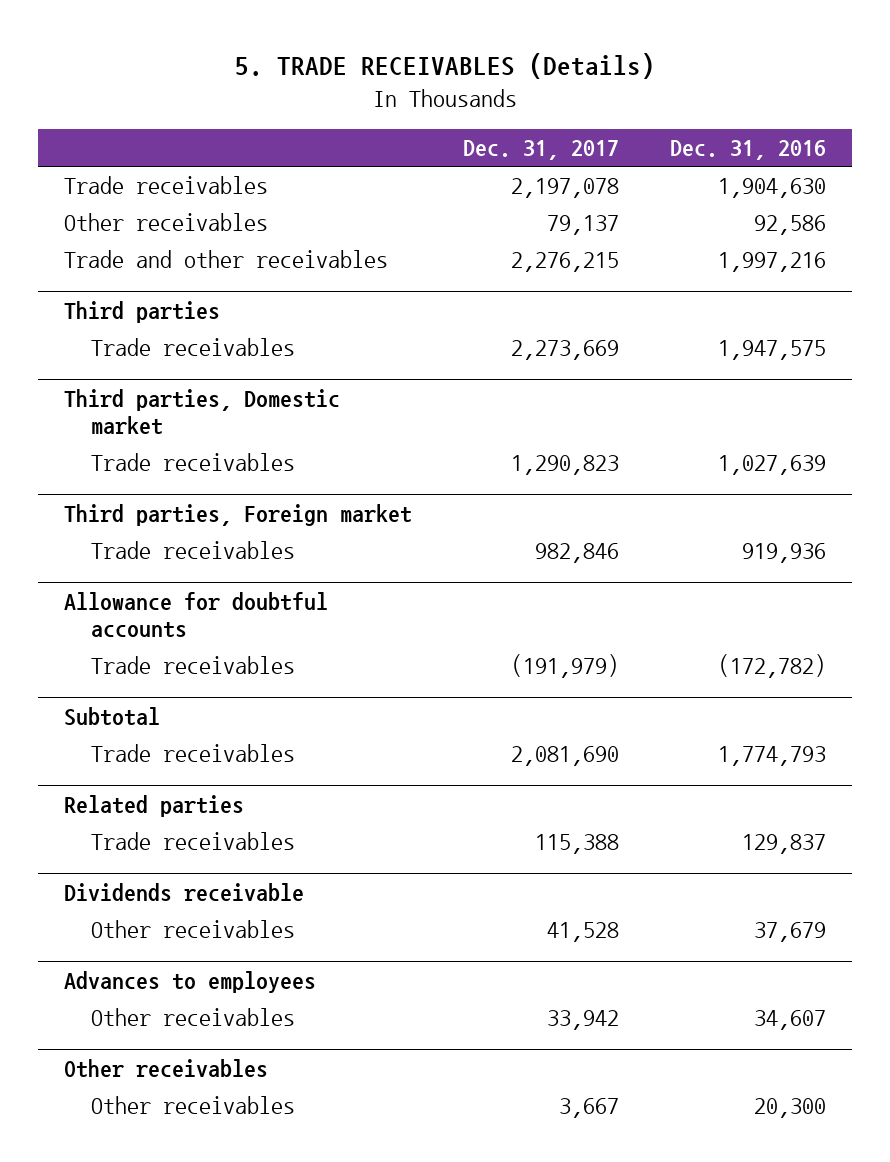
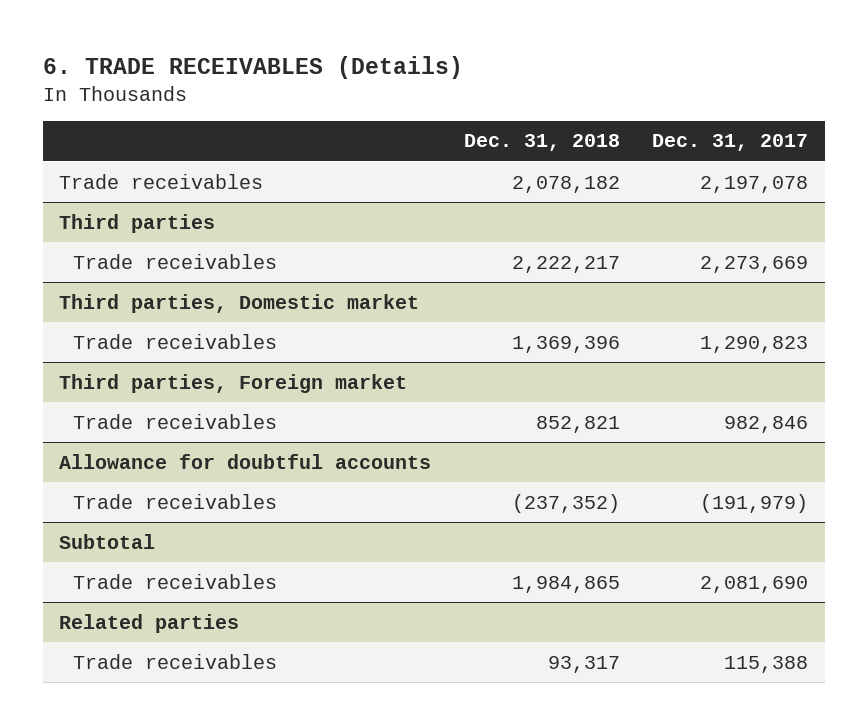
[235,53,656,80] 5. TRADE RECEIVABLES (Details) -> [42,55,463,79] 6. TRADE RECEIVABLES (Details)
[670,140,827,161] Dec. 31, 2016 -> none
none -> [463,134,620,152] Dec. 31, 2018
[63,212,268,231] Other receivables -> none
[63,249,388,268] Trade and other receivables -> none
[63,882,304,902] Dividends receivable -> none
[90,919,295,938] Other receivables -> none
[63,970,316,993] Advances to employees -> none
[90,1007,295,1026] Other receivables -> none
[63,1058,268,1078] Other receivables -> none
[90,1095,295,1114] Other receivables -> none

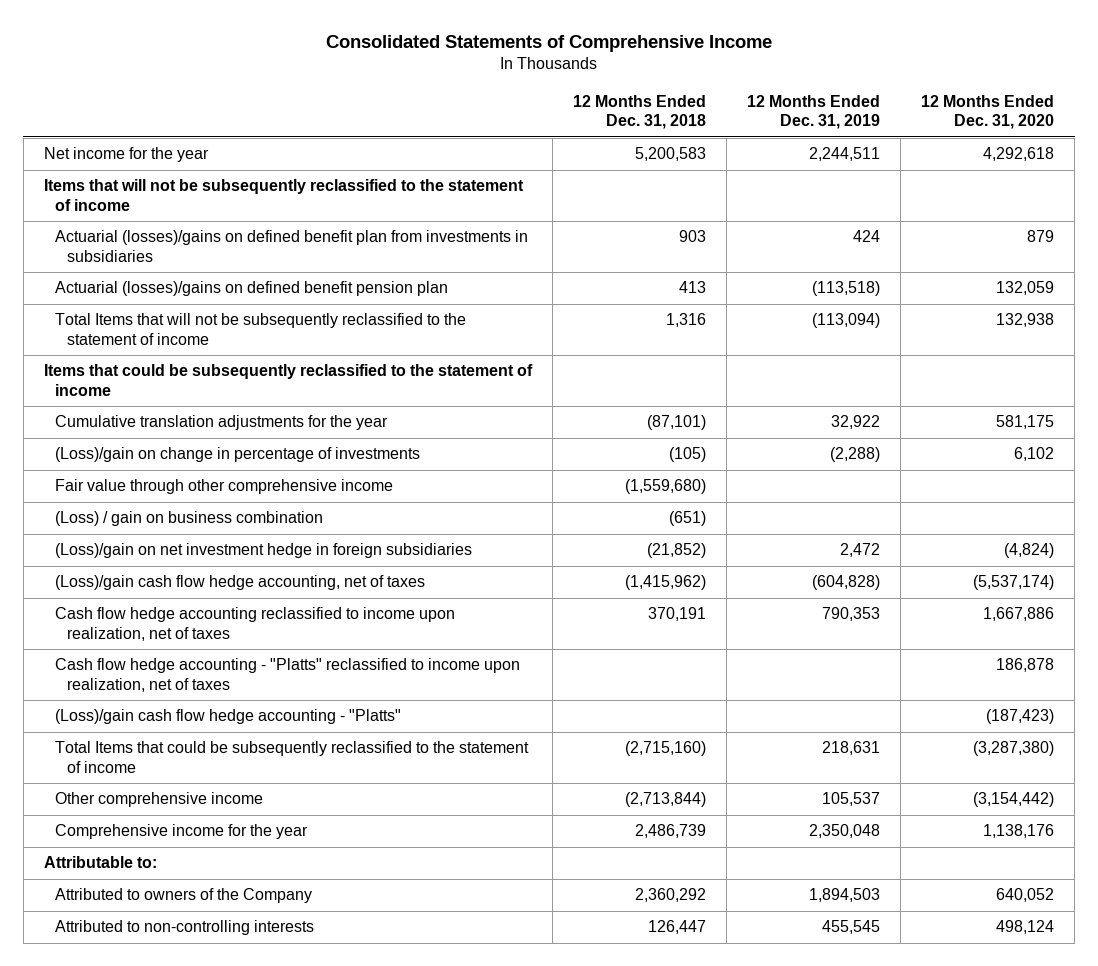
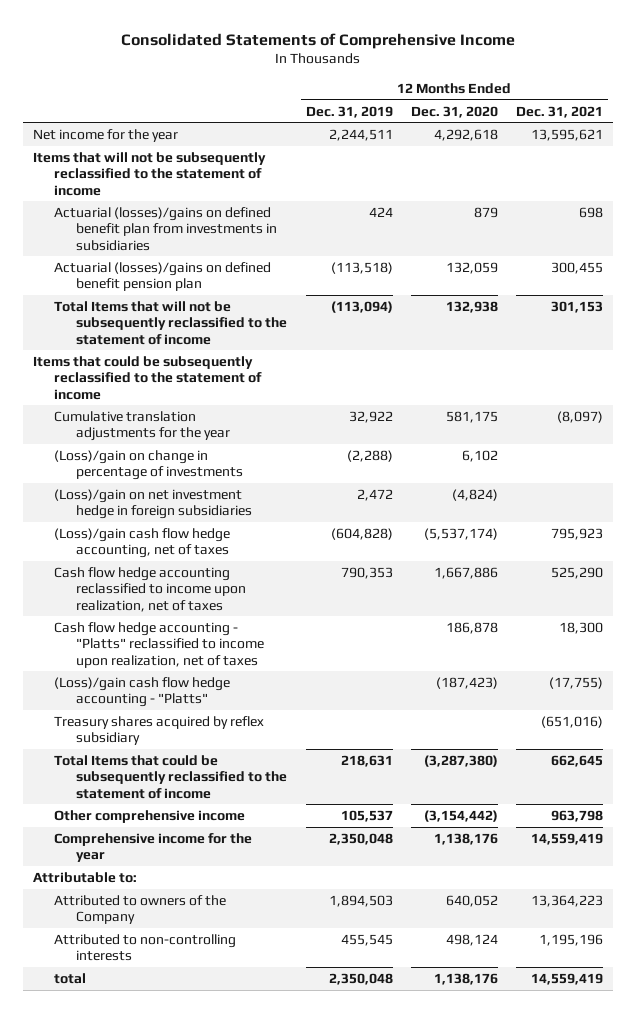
[572,94,706,130] 12 Months Ended Dec. 31, 2018 -> none
none -> [516,105,604,118] Dec. 31, 2021
[55,479,394,495] Fair value through other comprehensive income -> none
[55,511,324,527] (Loss) / gain on business combination -> none
none -> [54,715,265,746] Treasury shares acquired by reflex subsidiary
none -> [54,972,87,984] total

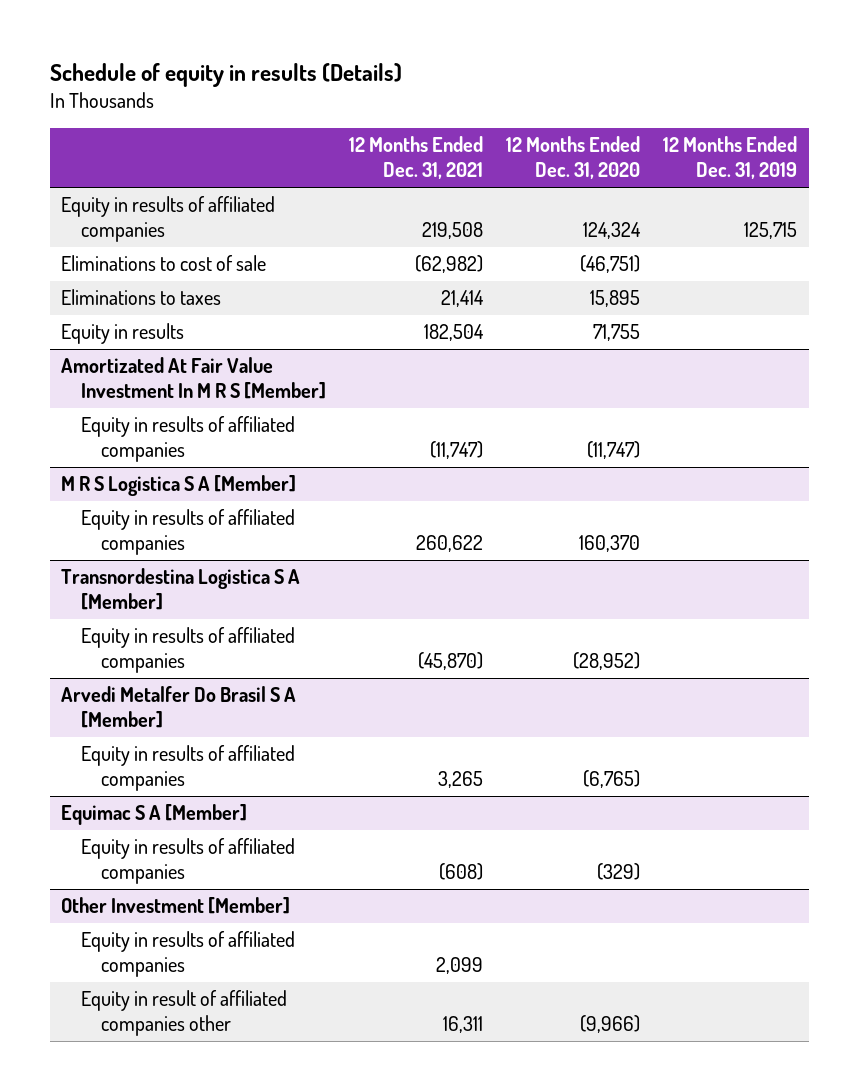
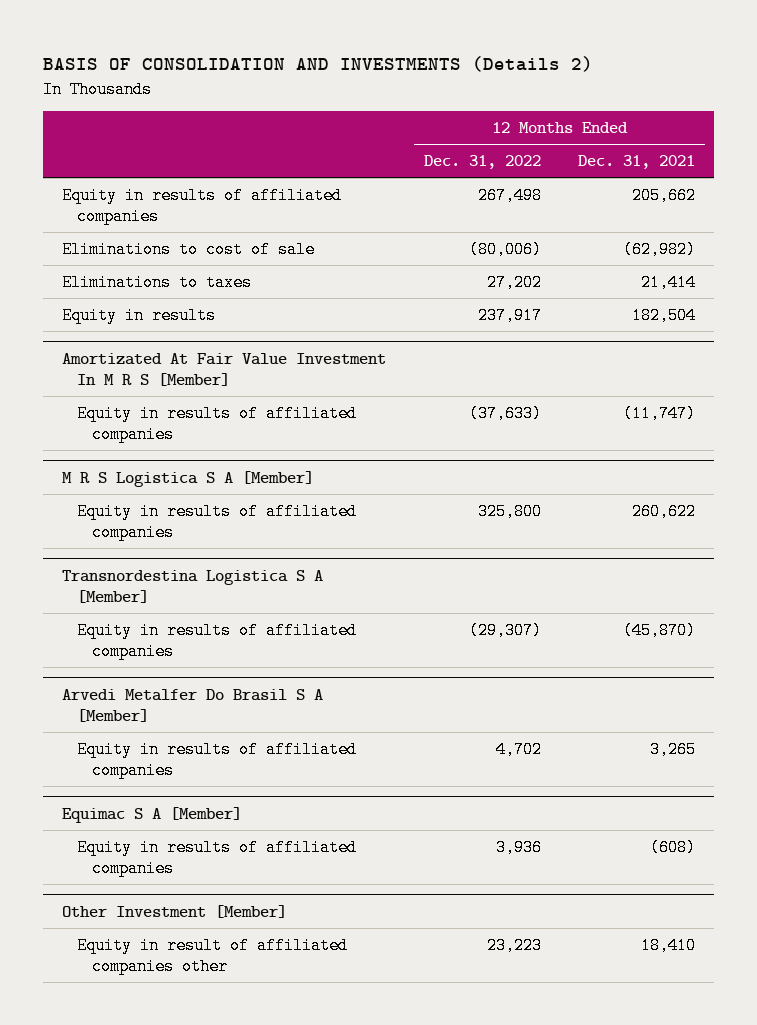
[49,62,402,87] Schedule of equity in results (Details) -> [43,56,594,73] BASIS OF CONSOLIDATION AND INVESTMENTS (Details 2)
[506,136,641,180] 12 Months Ended Dec. 31, 2020 -> none
[663,136,798,180] 12 Months Ended Dec. 31, 2019 -> none
none -> [423,154,541,169] Dec. 31, 2022
[422,222,484,240] 219,508 -> [632,186,697,204] 205,662
[81,931,296,978] Equity in results of affiliated companies -> none
[443,1016,484,1034] 16,311 -> [641,936,697,954] 18,410

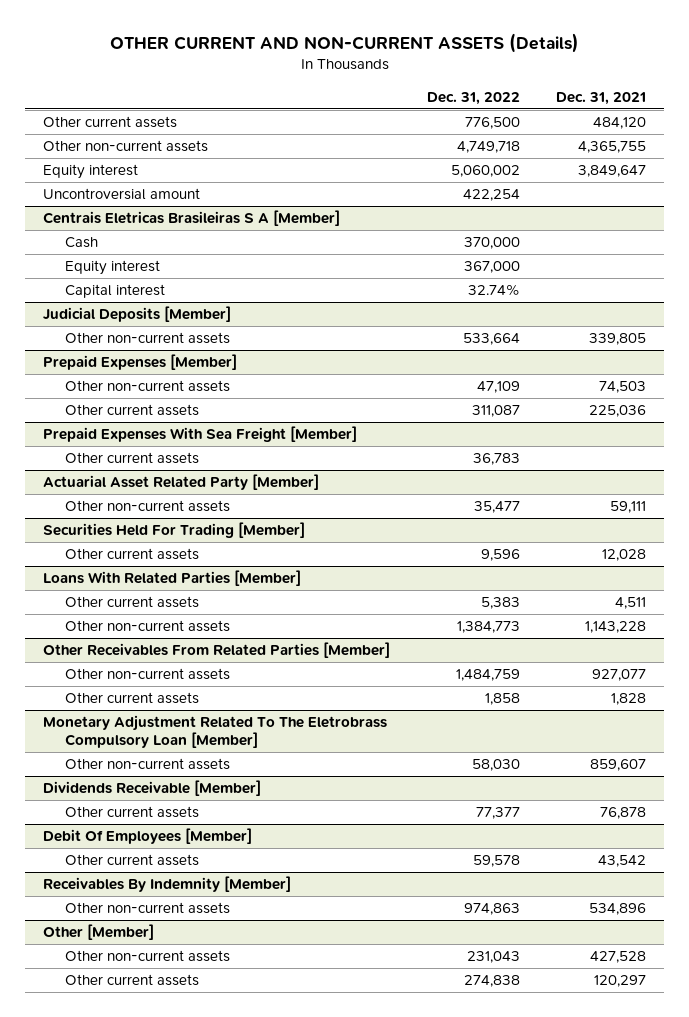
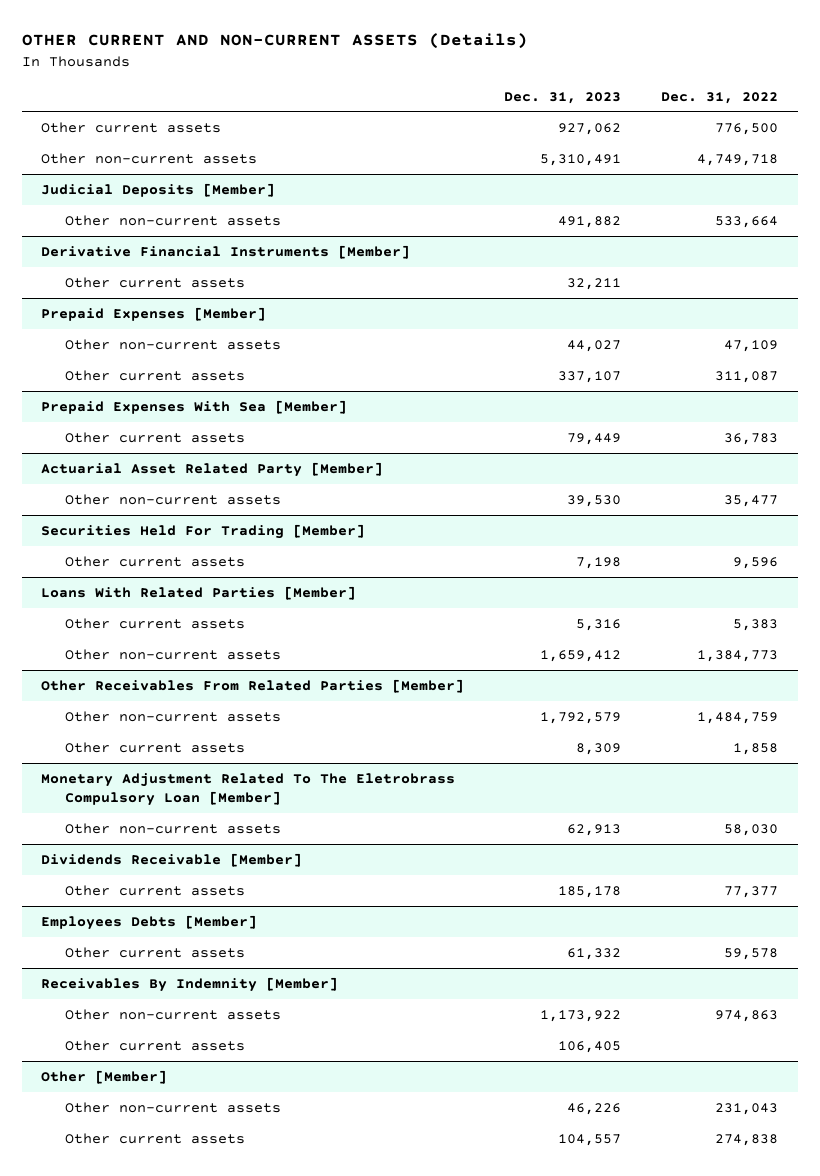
[555,91,646,105] Dec. 31, 2021 -> none
none -> [504,91,622,104] Dec. 31, 2023
[43,164,139,180] Equity interest -> none
[43,188,201,201] Uncontroversial amount -> none
[43,210,341,227] Centrais Eletricas Brasileiras S A [Member] -> none
[64,237,98,249] Cash -> none
[64,260,160,276] Equity interest -> none
[64,284,165,299] Capital interest -> none
none -> [41,244,411,259] Derivative Financial Instruments [Member]
none -> [64,276,245,288] Other current assets
[43,426,358,443] Prepaid Expenses With Sea Freight [Member] -> [41,399,348,414] Prepaid Expenses With Sea [Member]
[43,828,253,845] Debit Of Employees [Member] -> none
none -> [41,914,258,930] Employees Debts [Member]
none -> [64,1039,245,1051] Other current assets

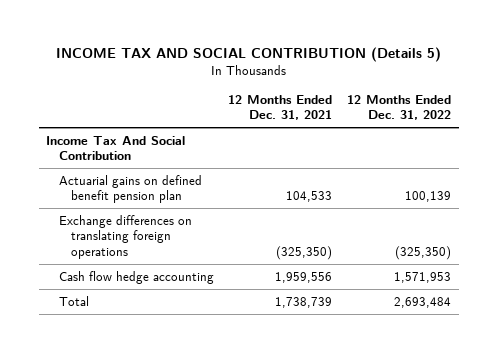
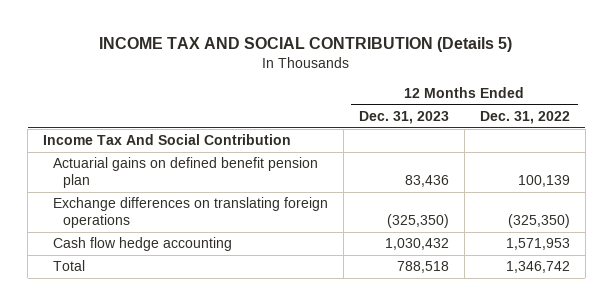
[228,94,333,121] 12 Months Ended Dec. 31, 2021 -> none
none -> [358,111,449,125] Dec. 31, 2023
[394,296,452,308] 2,693,484 -> [505,261,570,274] 1,346,742

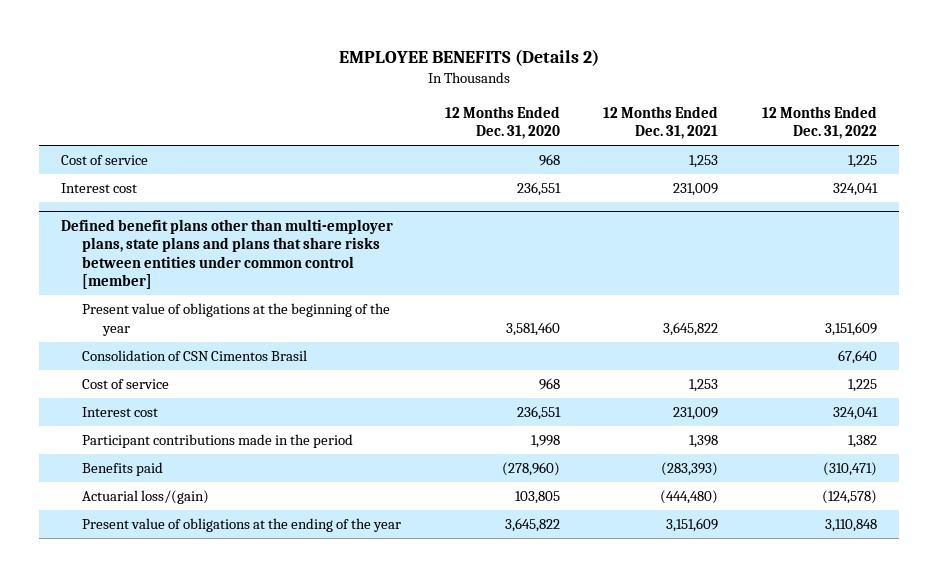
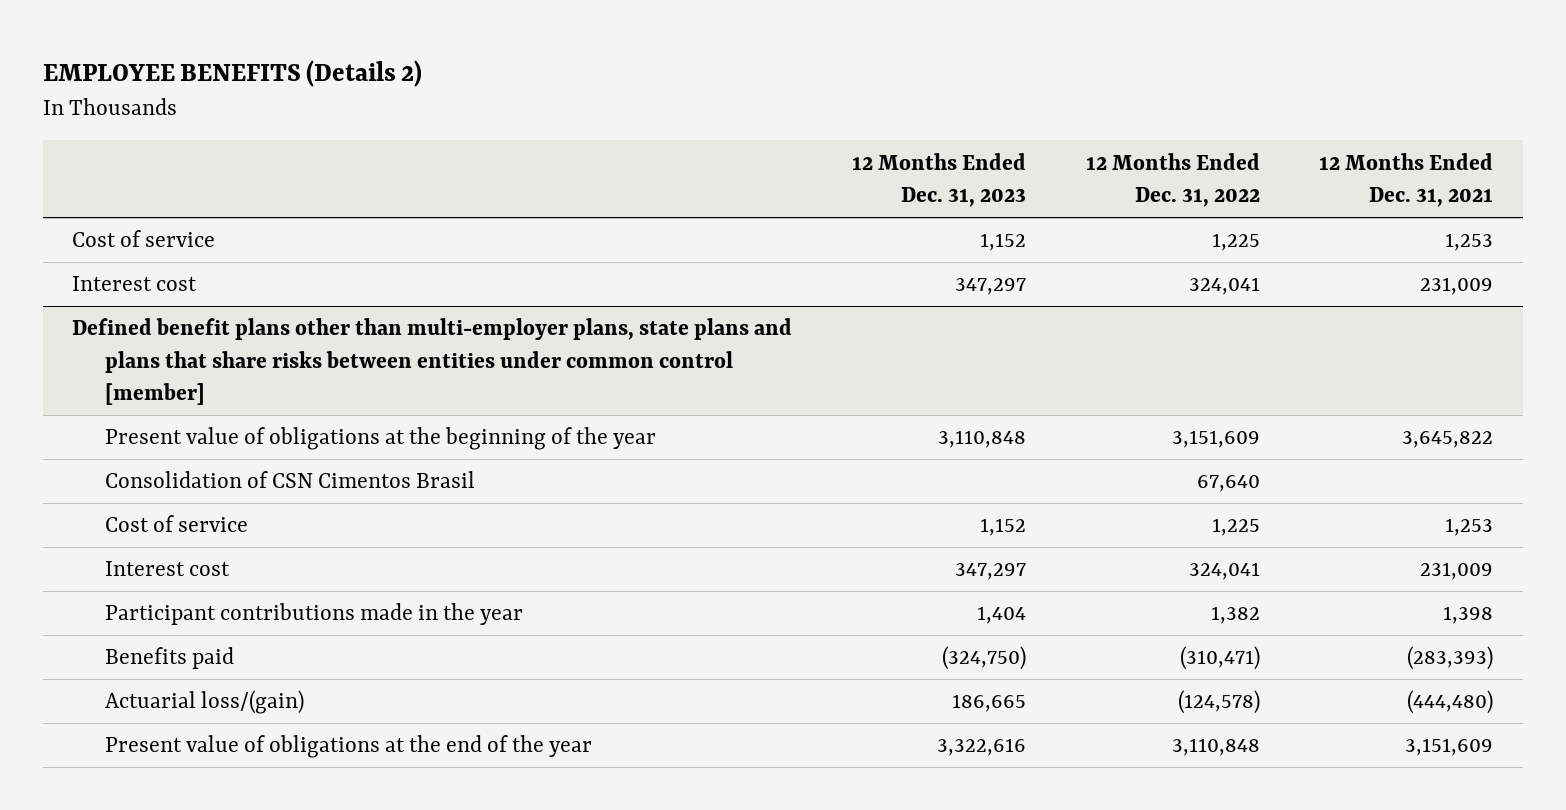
[444,105,560,140] 12 Months Ended Dec. 31, 2020 -> none
none -> [851,152,1026,208] 12 Months Ended Dec. 31, 2023
[82,434,354,449] Participant contributions made in the period -> [104,603,523,626] Participant contributions made in the year
[82,518,402,533] Present value of obligations at the ending of the year -> [104,735,592,759] Present value of obligations at the end of the year

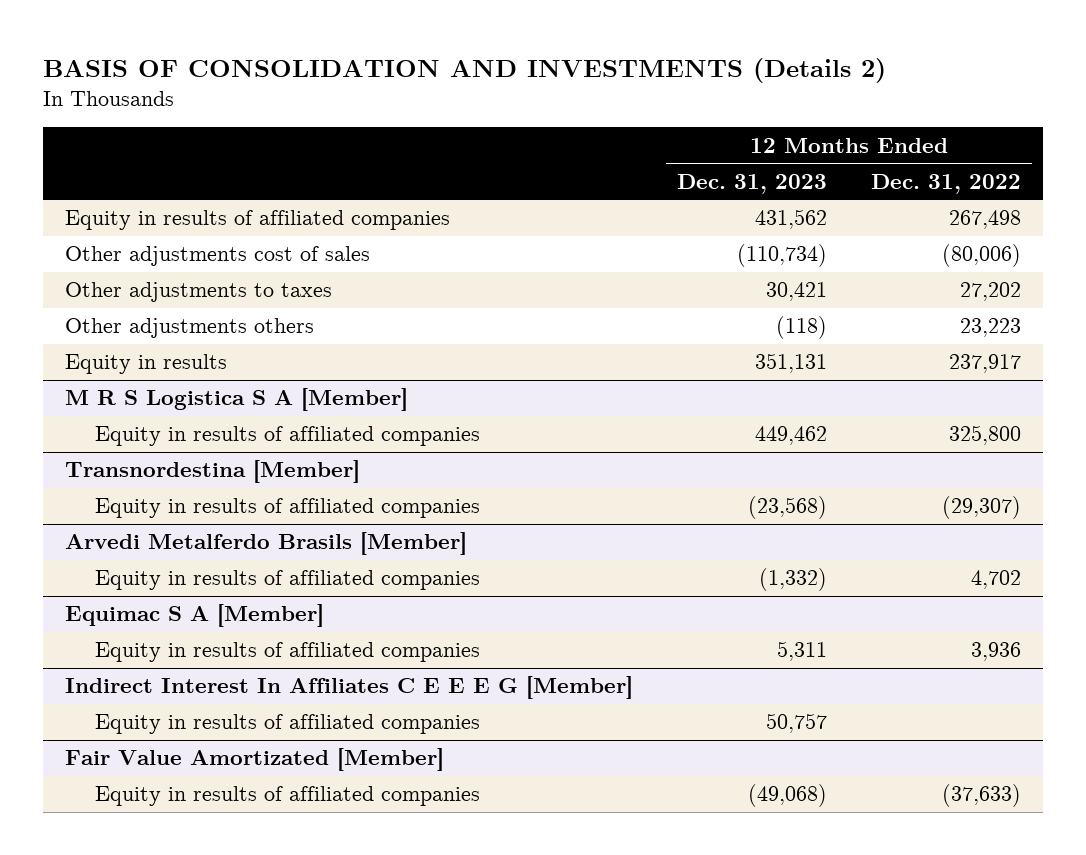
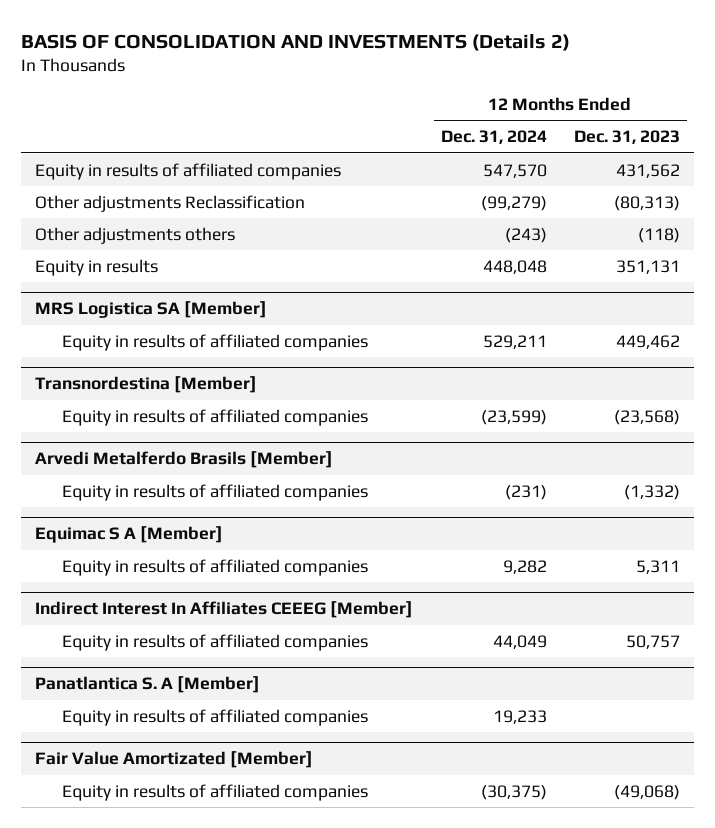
[870,173,1021,194] Dec. 31, 2022 -> none
none -> [440,130,547,145] Dec. 31, 2024
[65,246,371,267] Other adjustments cost of sales -> none
[65,282,333,303] Other adjustments to taxes -> none
none -> [35,194,306,212] Other adjustments Reclassification
[65,388,409,412] M R S Logistica S A [Member] -> [35,301,268,319] MRS Logistica SA [Member]
[65,676,634,700] Indirect Interest In Affiliates C E E E G [Member] -> [35,601,414,619] Indirect Interest In Affiliates CEEEG [Member]
none -> [35,676,261,694] Panatlantica S. A [Member]
none -> [61,708,368,726] Equity in results of affiliated companies

